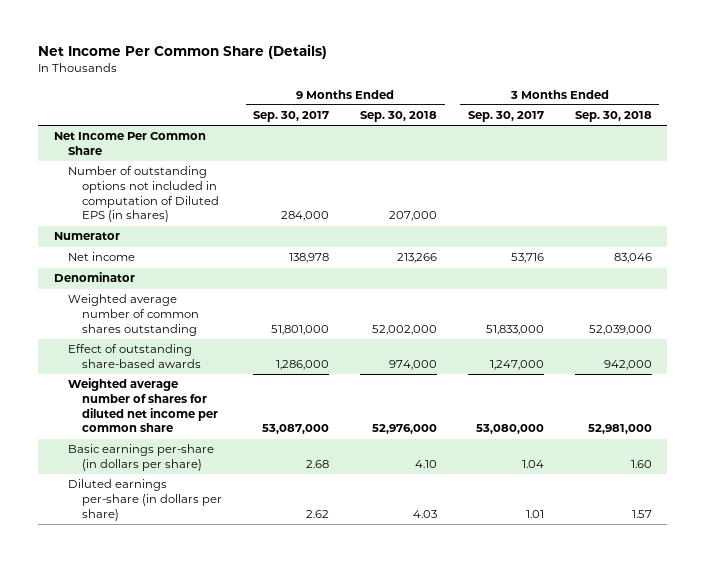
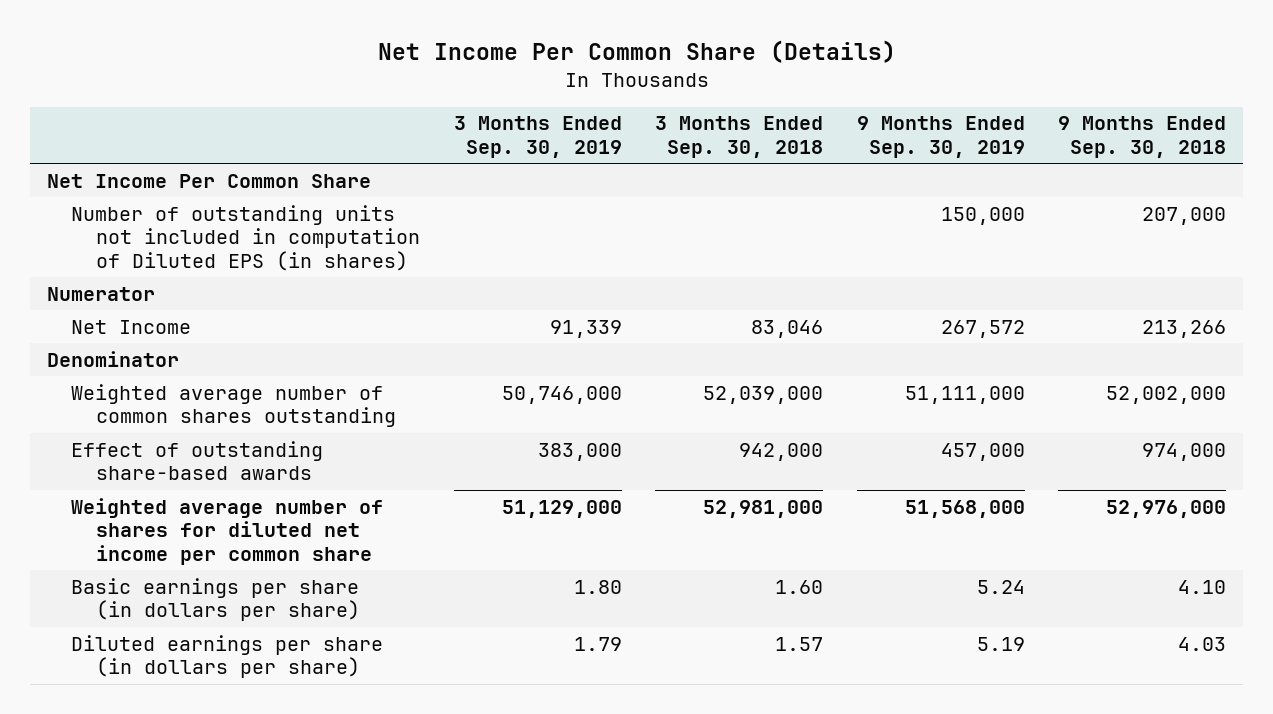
[253,111,330,123] Sep. 30, 2017 -> none
[467,111,544,123] Sep. 30, 2017 -> none
none -> [453,116,622,158] 3 Months Ended Sep. 30, 2019
none -> [856,116,1025,158] 9 Months Ended Sep. 30, 2019
[68,166,220,223] Number of outstanding options not included in computation of Diluted EPS (in shares) -> [71,204,420,271] Number of outstanding units not included in computation of Diluted EPS (in shares)
[68,252,136,262] Net income -> [71,319,192,334] Net Income
[68,444,215,472] Basic earnings per-share (in dollars per share) -> [71,577,360,622] Basic earnings per share (in dollars per share)
[68,479,223,521] Diluted earnings per-share (in dollars per share) -> [71,634,384,679] Diluted earnings per share (in dollars per share)

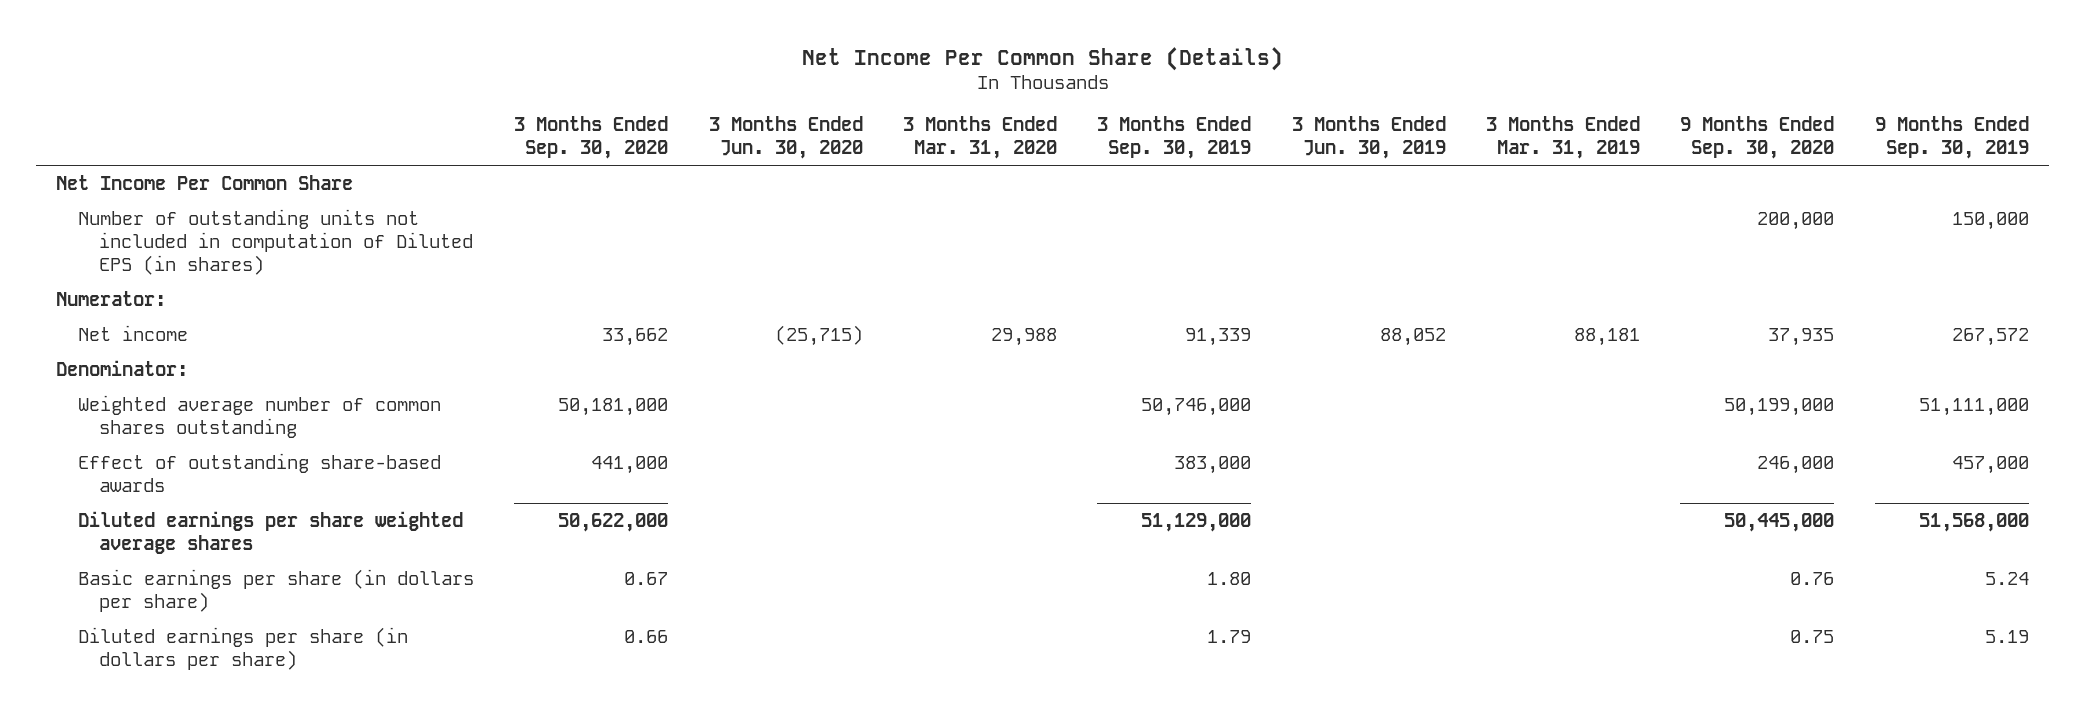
[655,116,824,158] 3 Months Ended Sep. 30, 2018 -> none
[1058,116,1227,158] 9 Months Ended Sep. 30, 2018 -> none
none -> [514,116,669,160] 3 Months Ended Sep. 30, 2020
none -> [708,116,863,160] 3 Months Ended Jun. 30, 2020
none -> [902,116,1057,160] 3 Months Ended Mar. 31, 2020
none -> [1291,116,1446,160] 3 Months Ended Jun. 30, 2019
none -> [1486,116,1641,160] 3 Months Ended Mar. 31, 2019
none -> [1680,116,1835,160] 9 Months Ended Sep. 30, 2020
[46,286,155,301] Numerator -> [56,290,167,306] Numerator:
[71,319,192,334] Net Income -> [77,324,188,341] Net income
[46,350,179,367] Denominator -> [56,359,189,376] Denominator:
[71,497,384,565] Weighted average number of shares for diluted net income per common share -> [77,510,463,554] Diluted earnings per share weighted average shares

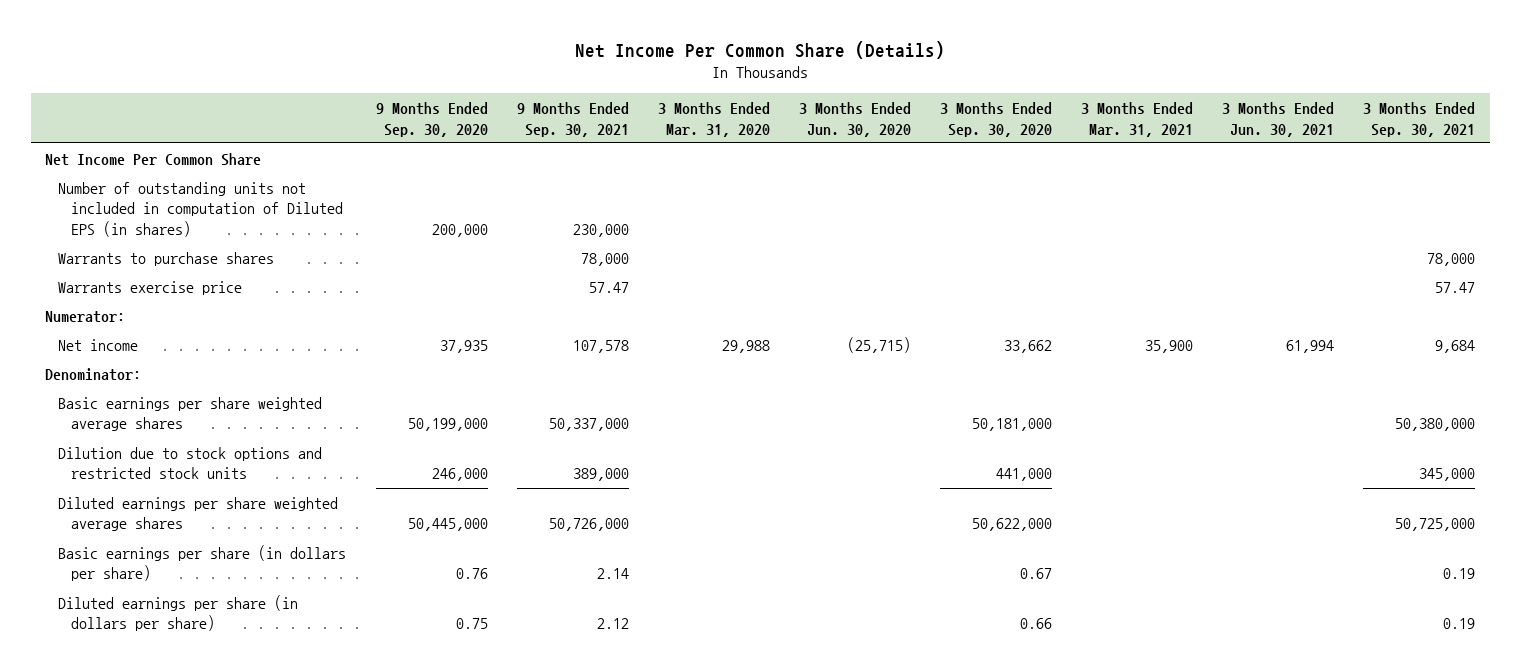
[1097,116,1252,160] 3 Months Ended Sep. 30, 2019 -> none
[1291,116,1446,160] 3 Months Ended Jun. 30, 2019 -> none
[1486,116,1641,160] 3 Months Ended Mar. 31, 2019 -> none
[1874,116,2029,160] 9 Months Ended Sep. 30, 2019 -> none
none -> [516,102,629,137] 9 Months Ended Sep. 30, 2021
none -> [1080,102,1193,137] 3 Months Ended Mar. 31, 2021
none -> [1222,102,1335,137] 3 Months Ended Jun. 30, 2021
none -> [1363,102,1476,137] 3 Months Ended Sep. 30, 2021
none -> [58,251,275,266] Warrants to purchase shares
none -> [58,280,243,295] Warrants exercise price
[77,394,441,438] Weighted average number of common shares outstanding -> [58,396,323,432] Basic earnings per share weighted average shares
[77,452,441,492] Effect of outstanding share-based awards -> [58,446,323,480] Dilution due to stock options and restricted stock units

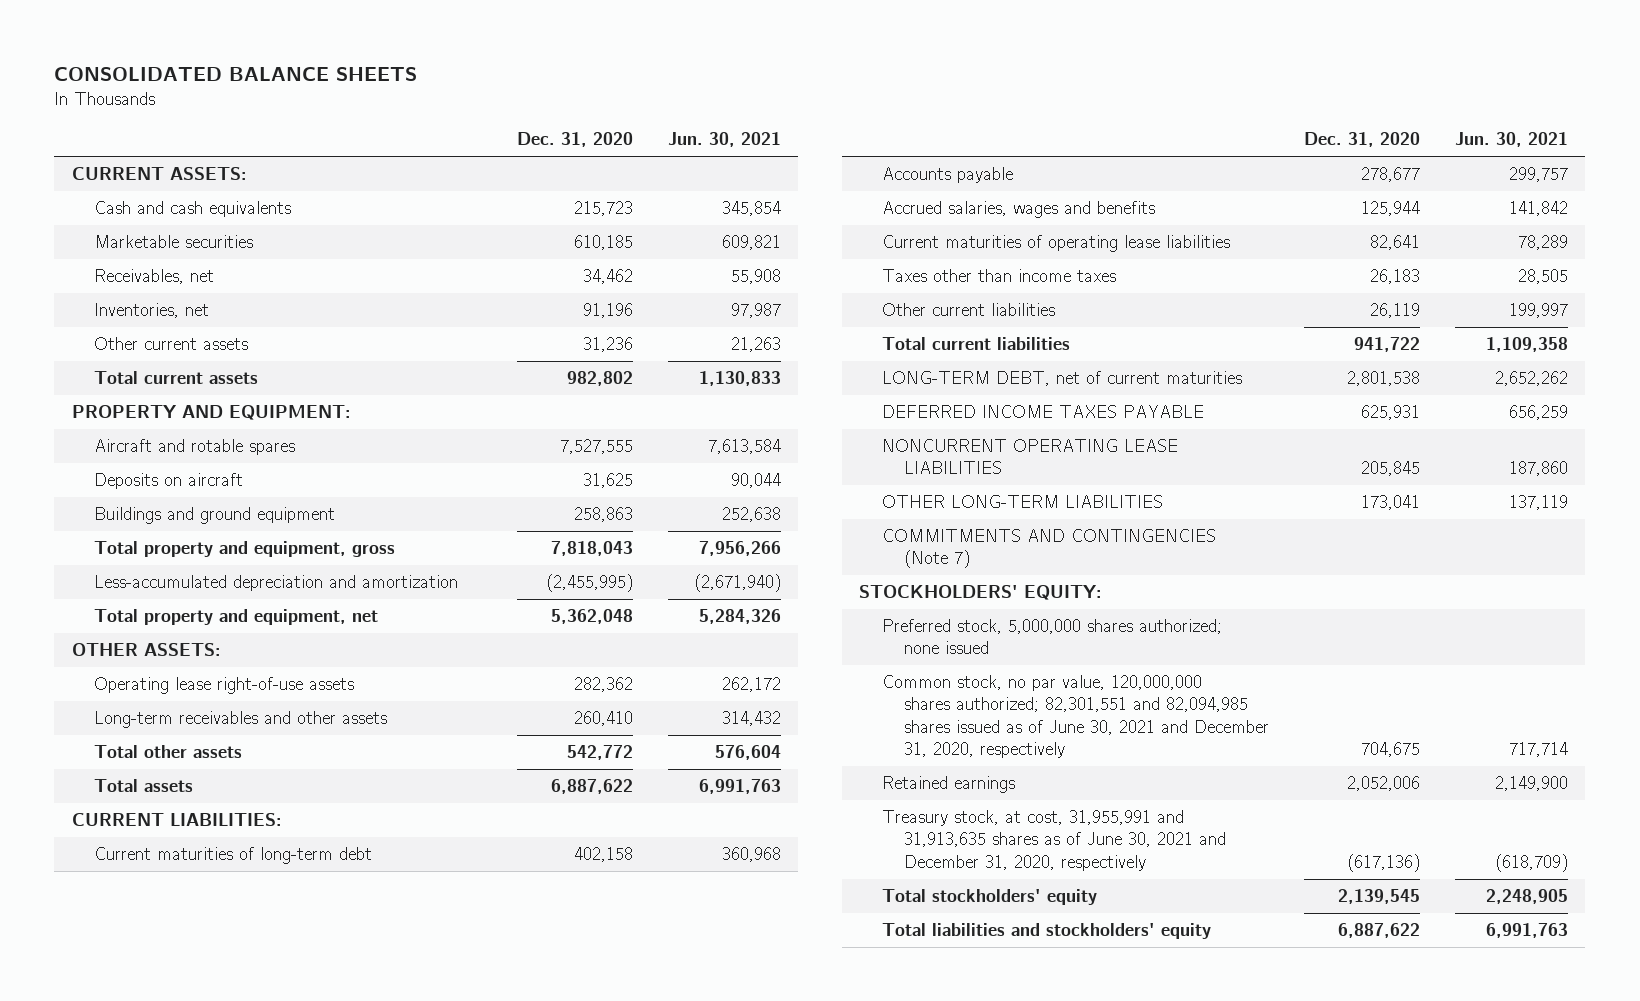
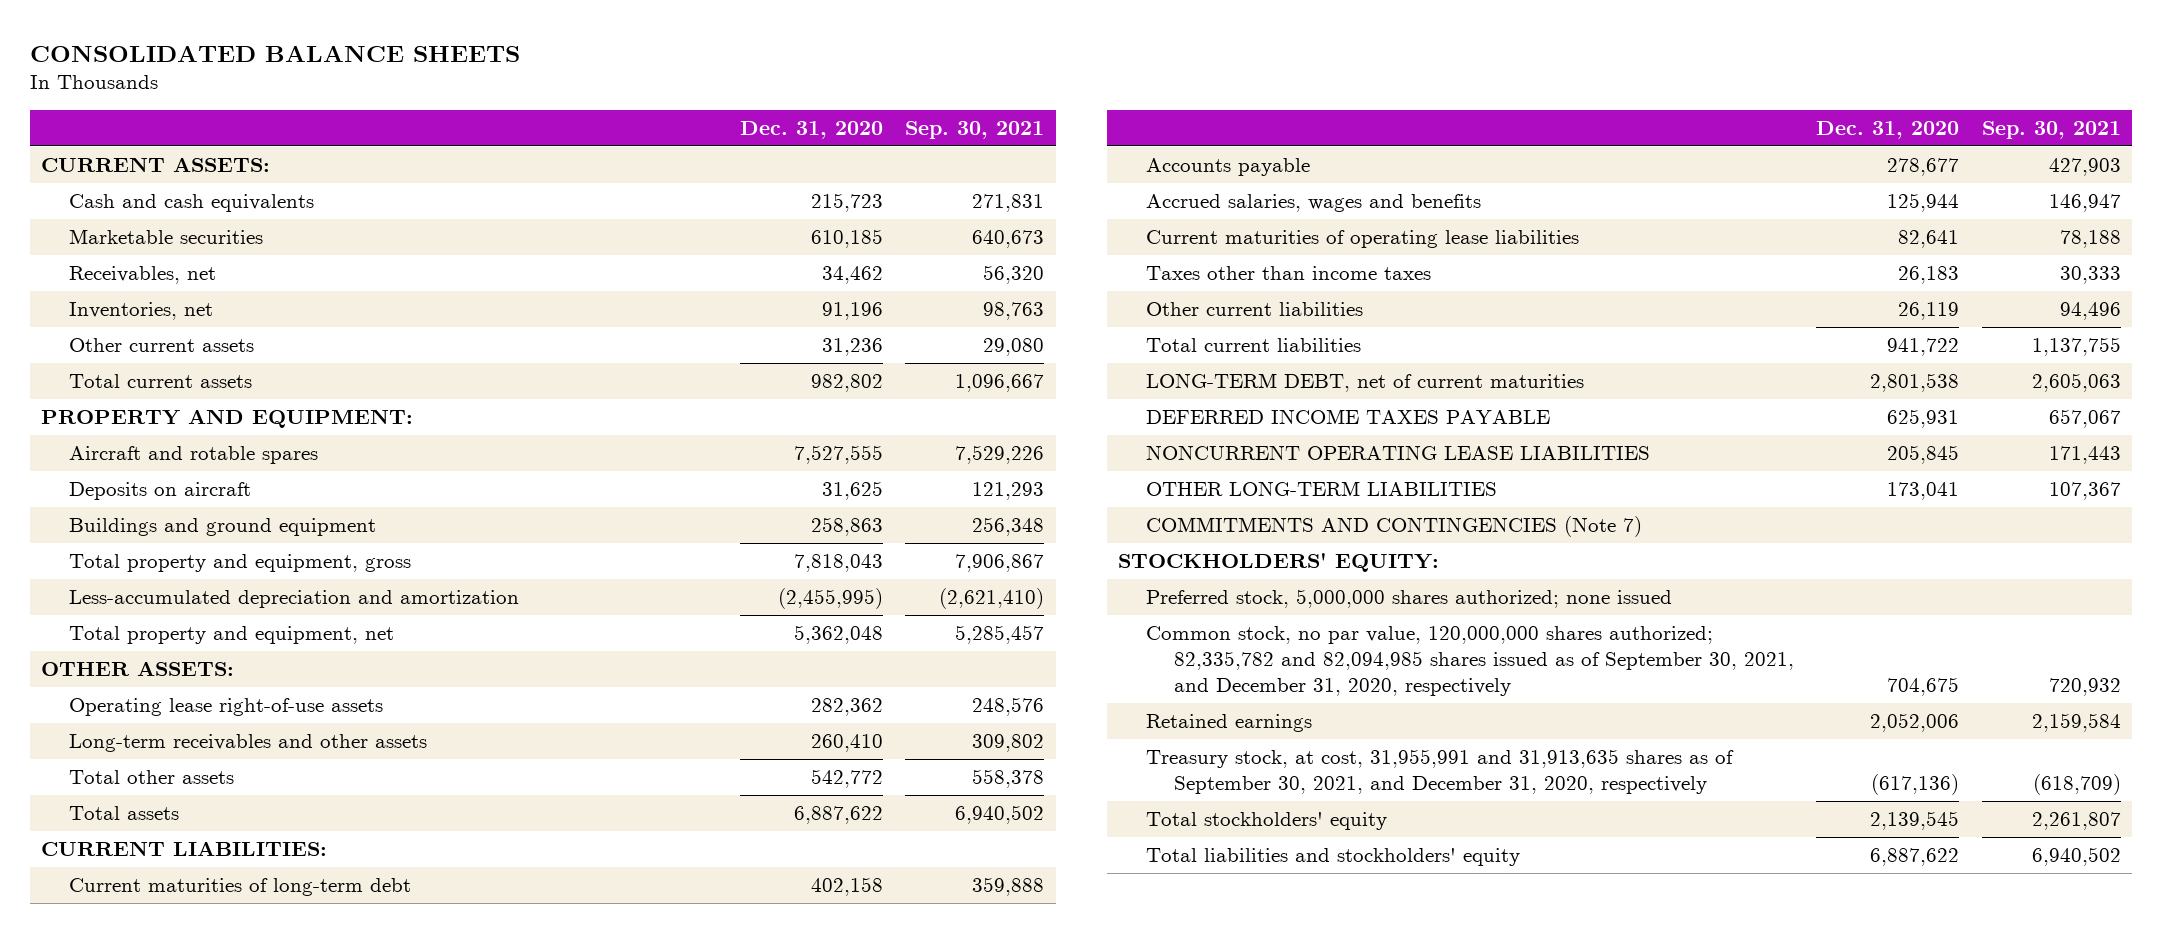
[667,132,781,148] Jun. 30, 2021 -> none
none -> [905,120,1045,139] Sep. 30, 2021
[881,674,1269,759] Common stock, no par value, 120,000,000 shares authorized; 82,301,551 and 82,094,985 shares issued as of June 30, 2021 and December 31, 2020, respectively -> [1145,625,1794,697] Common stock, no par value, 120,000,000 shares authorized; 82,335,782 and 82,094,985 shares issued as of September 30, 2021, and December 31, 2020, respectively
[881,809,1226,871] Treasury stock, at cost, 31,955,991 and 31,913,635 shares as of June 30, 2021 and December 31, 2020, respectively -> [1145,748,1734,795] Treasury stock, at cost, 31,955,991 and 31,913,635 shares as of September 30, 2021, and December 31, 2020, respectively

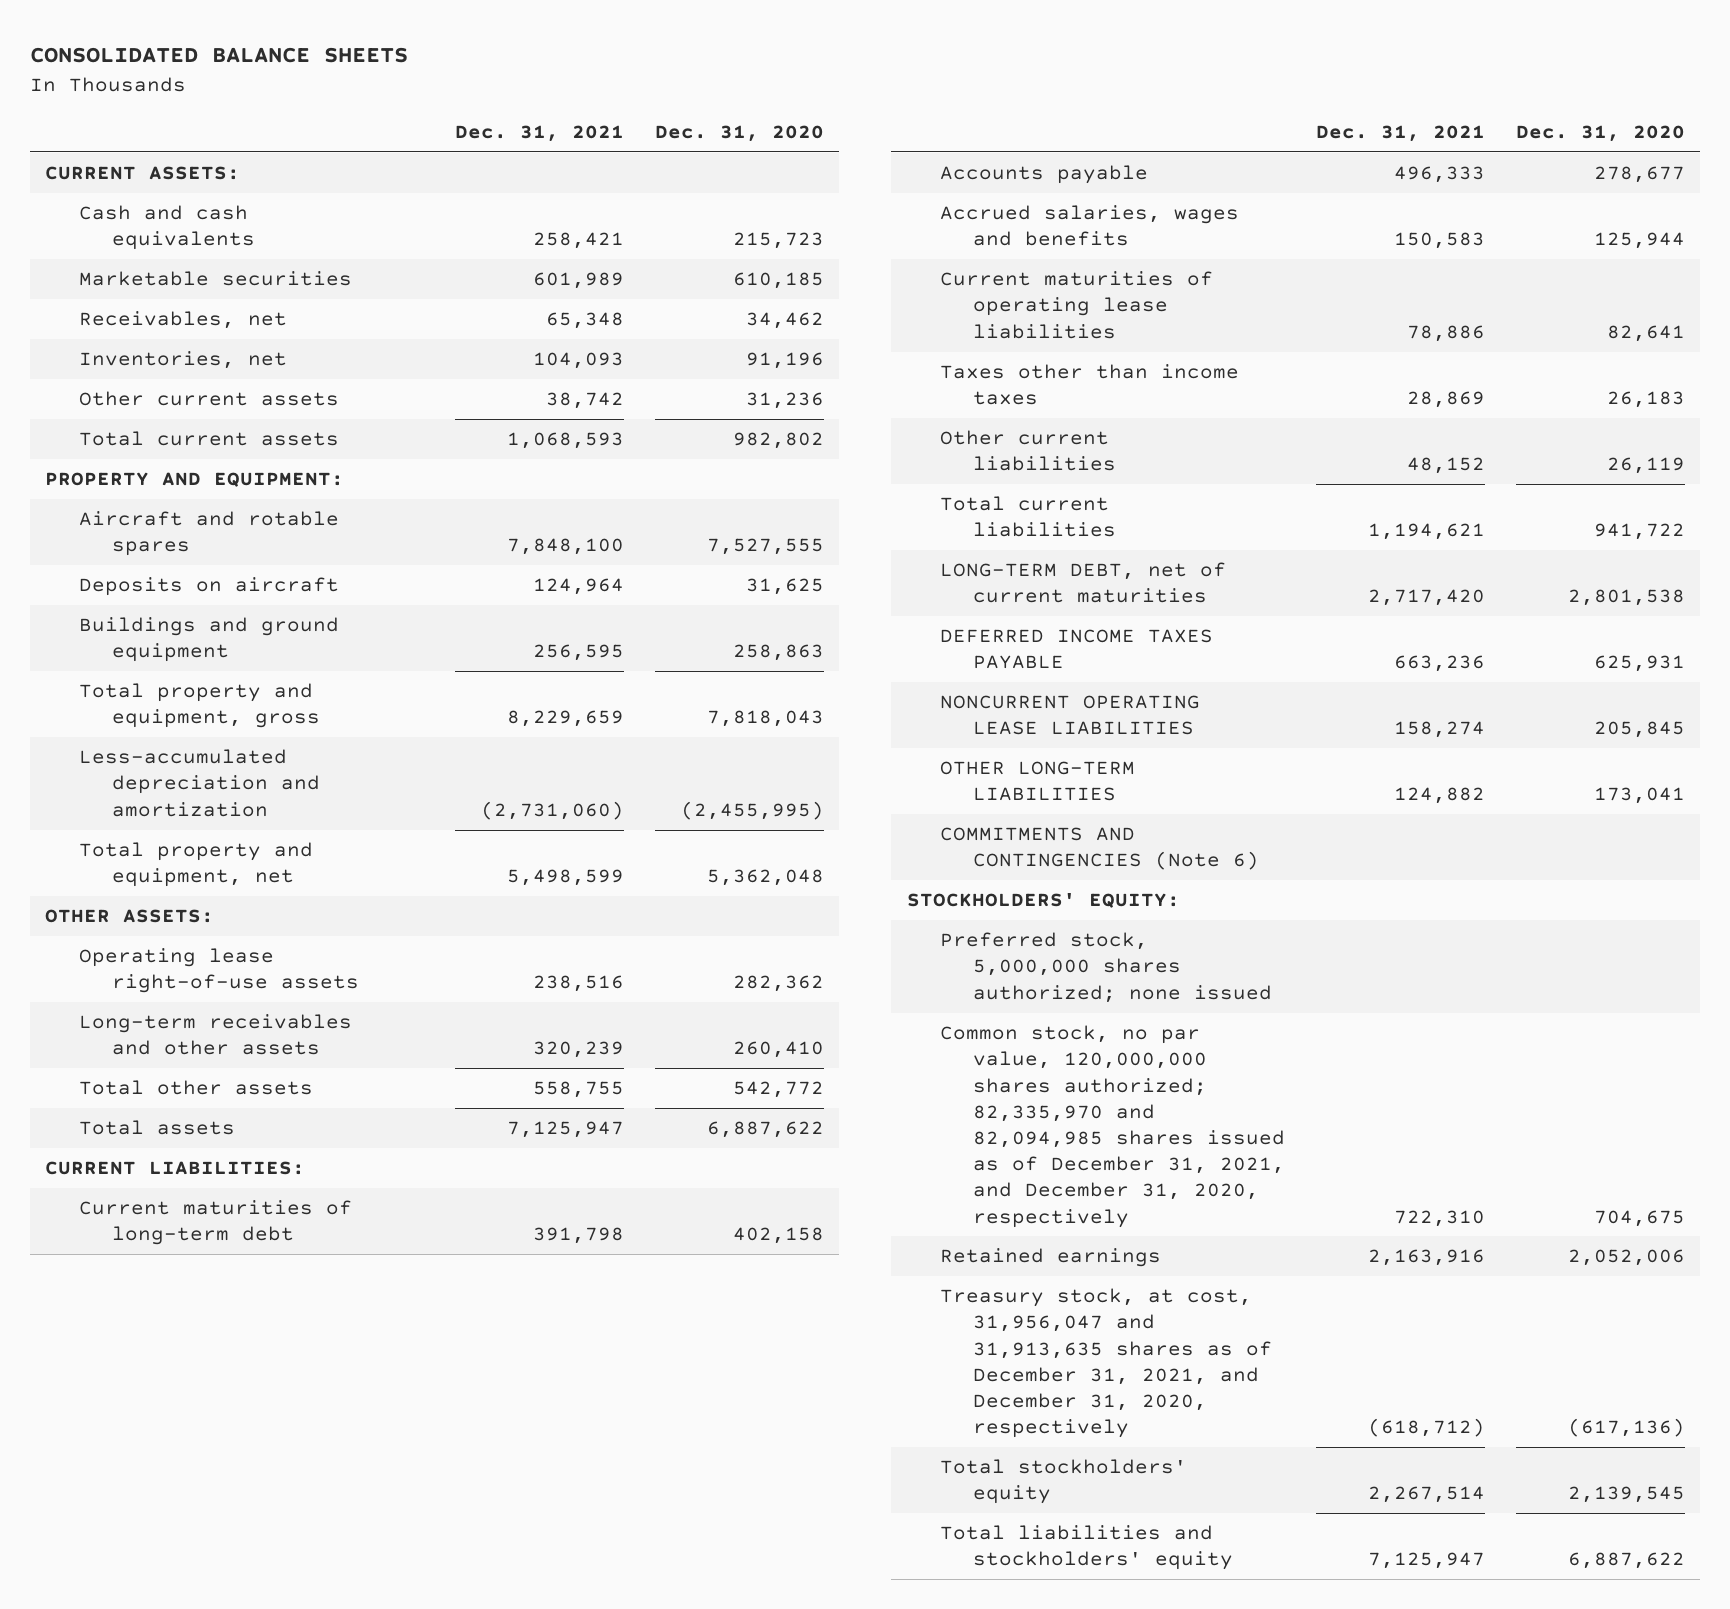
[905,120,1045,139] Sep. 30, 2021 -> none
none -> [454,124,624,142] Dec. 31, 2021
[1145,515,1642,537] COMMITMENTS AND CONTINGENCIES (Note 7) -> [940,827,1260,871] COMMITMENTS AND CONTINGENCIES (Note 6)
[1145,625,1794,697] Common stock, no par value, 120,000,000 shares authorized; 82,335,782 and 82,094,985 shares issued as of September 30, 2021, and December 31, 2020, respectively -> [940,1025,1286,1228] Common stock, no par value, 120,000,000 shares authorized; 82,335,970 and 82,094,985 shares issued as of December 31, 2021, and December 31, 2020, respectively
[1145,748,1734,795] Treasury stock, at cost, 31,955,991 and 31,913,635 shares as of September 30, 2021, and December 31, 2020, respectively -> [940,1288,1273,1439] Treasury stock, at cost, 31,956,047 and 31,913,635 shares as of December 31, 2021, and December 31, 2020, respectively

